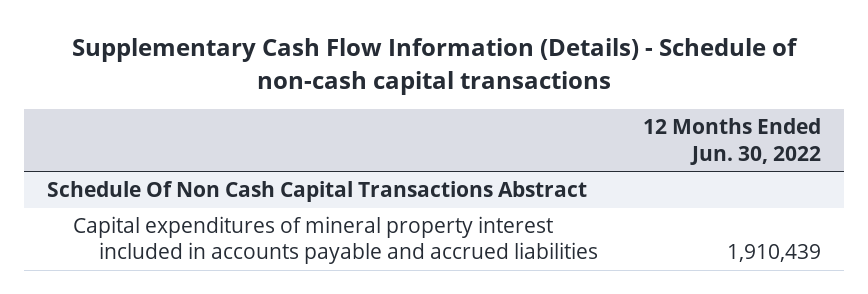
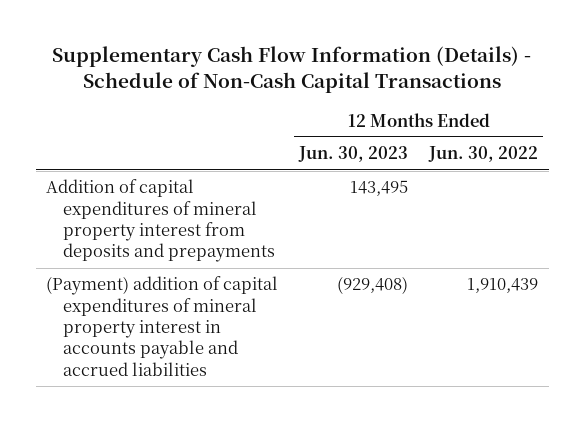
[71,38,798,95] Supplementary Cash Flow Information (Details) - Schedule of non-cash capital transactions -> [52,45,532,93] Supplementary Cash Flow Information (Details) - Schedule of Non-Cash Capital Transactions
none -> [298,146,409,163] Jun. 30, 2023
[46,181,587,203] Schedule Of Non Cash Capital Transactions Abstract -> none
none -> [46,179,275,263] Addition of capital expenditures of mineral property interest from deposits and prepayments
[72,216,598,265] Capital expenditures of mineral property interest included in accounts payable and accrued liabilities -> [46,276,279,376] (Payment) addition of capital expenditures of mineral property interest in accounts payable and accrued liabilities

